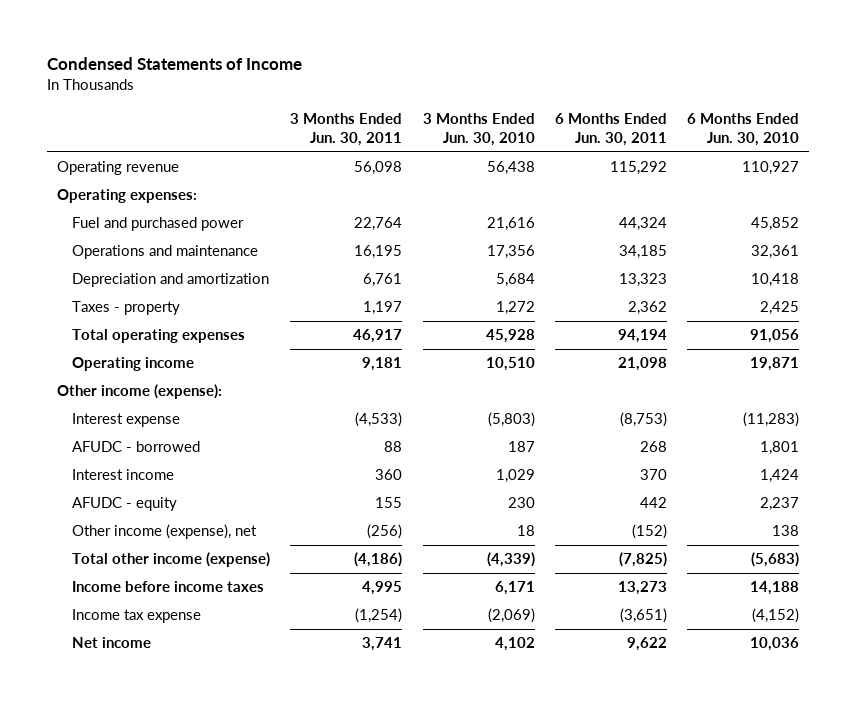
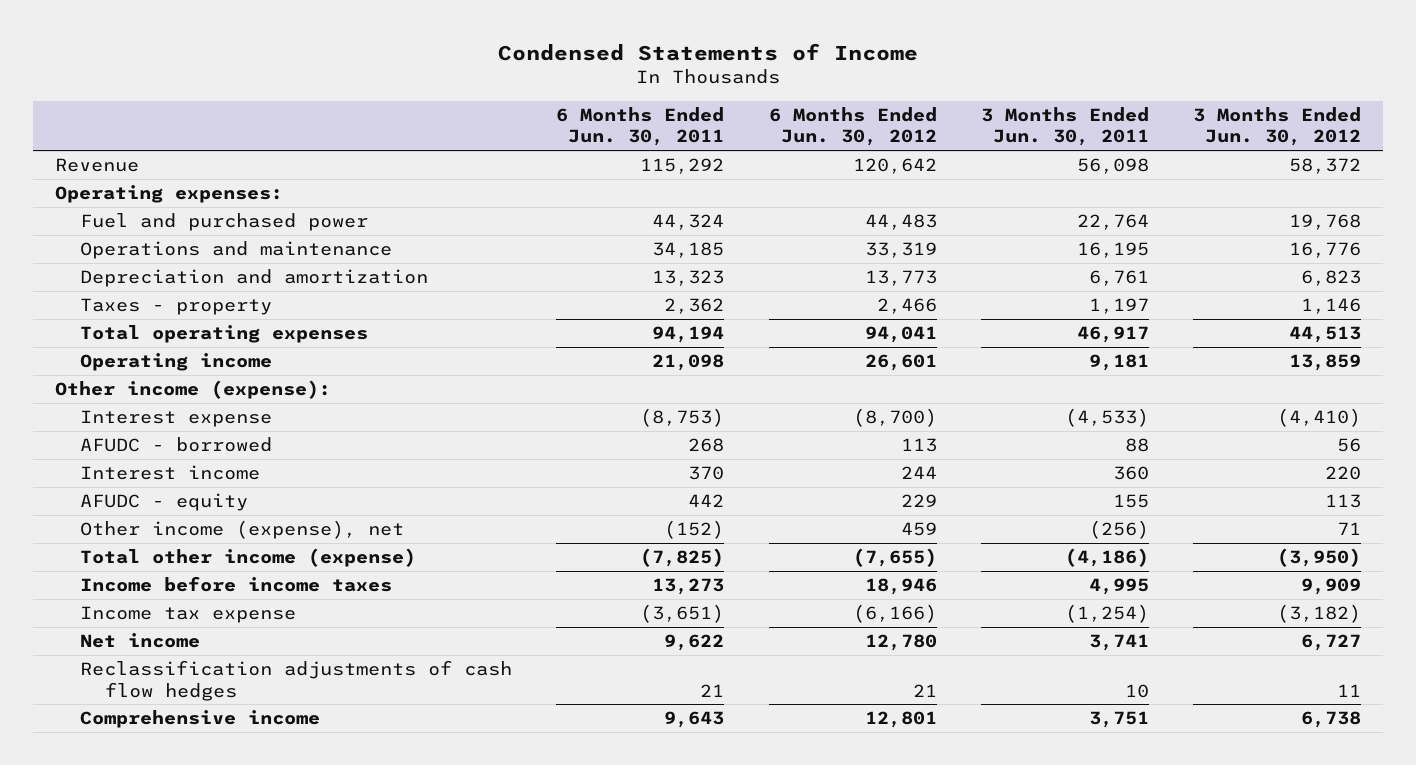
[422,113,535,146] 3 Months Ended Jun. 30, 2010 -> none
[687,113,800,146] 6 Months Ended Jun. 30, 2010 -> none
none -> [768,106,937,147] 6 Months Ended Jun. 30, 2012
none -> [1193,106,1362,147] 3 Months Ended Jun. 30, 2012
[57,161,180,176] Operating revenue -> [55,157,140,172] Revenue
none -> [80,659,513,701] Reclassification adjustments of cash flow hedges
none -> [80,709,321,728] Comprehensive income

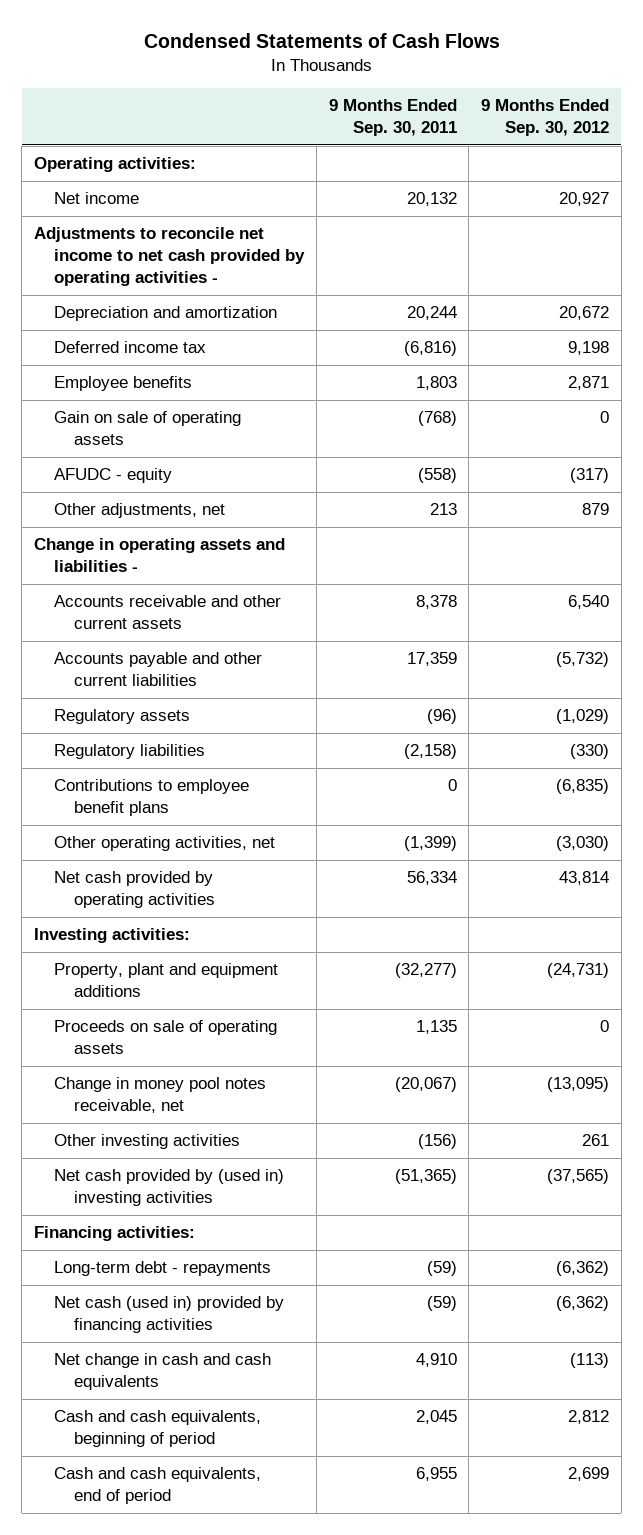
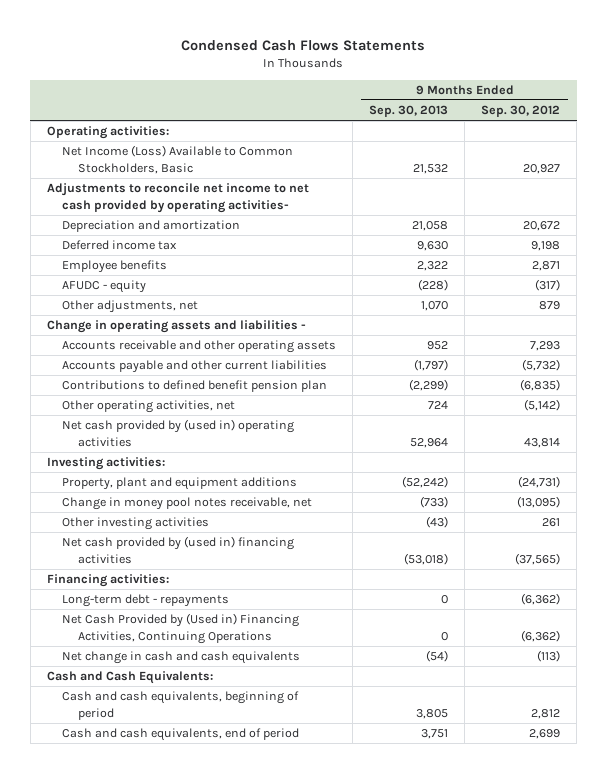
[143,33,500,49] Condensed Statements of Cash Flows -> [181,39,426,51] Condensed Cash Flows Statements
[328,99,457,137] 9 Months Ended Sep. 30, 2011 -> none
none -> [369,105,449,118] Sep. 30, 2013
[54,192,140,205] Net income -> [62,145,294,174] Net Income (Loss) Available to Common Stockholders, Basic
[33,227,306,287] Adjustments to reconcile net income to net cash provided by operating activities - -> [46,183,309,213] Adjustments to reconcile net income to net cash provided by operating activities-
[54,411,242,446] Gain on sale of operating assets -> none
[54,595,282,630] Accounts receivable and other current assets -> [62,340,337,354] Accounts receivable and other operating assets
[568,595,610,610] 6,540 -> [530,341,561,352] 7,293
[54,709,191,725] Regulatory assets -> none
[54,744,206,760] Regulatory liabilities -> none
[54,779,250,817] Contributions to employee benefit plans -> [62,380,328,393] Contributions to defined benefit pension plan
[556,836,610,852] (3,030) -> [524,399,561,412] (5,142)
[54,871,216,909] Net cash provided by operating activities -> [62,419,295,447] Net cash provided by (used in) operating activities
[54,1020,278,1055] Proceeds on sale of operating assets -> none
[54,1169,285,1207] Net cash provided by (used in) investing activities -> [62,536,295,564] Net cash provided by (used in) financing activities
[54,1296,285,1334] Net cash (used in) provided by financing activities -> [62,613,300,644] Net Cash Provided by (Used in) Financing Activities, Continuing Operations
none -> [46,671,213,685] Cash and Cash Equivalents:

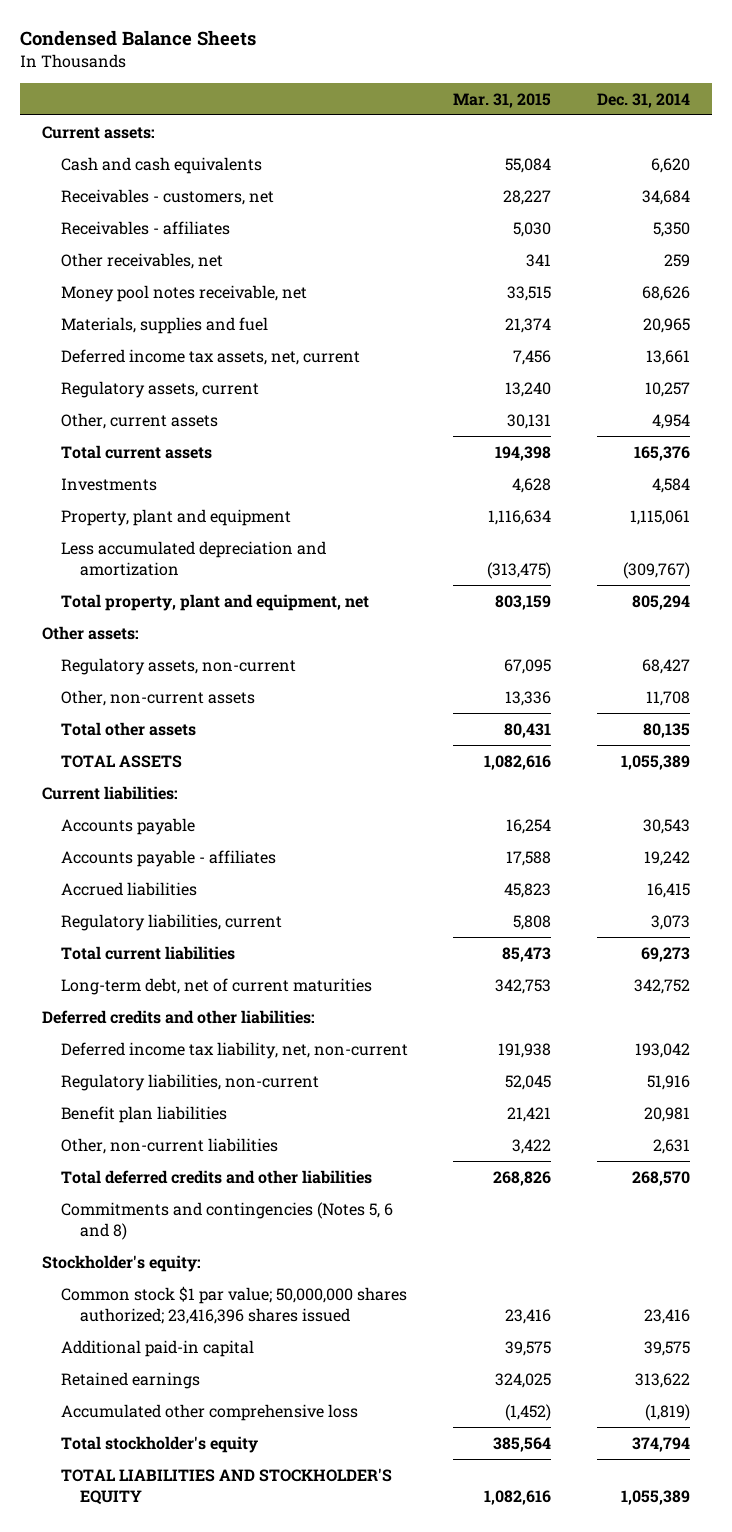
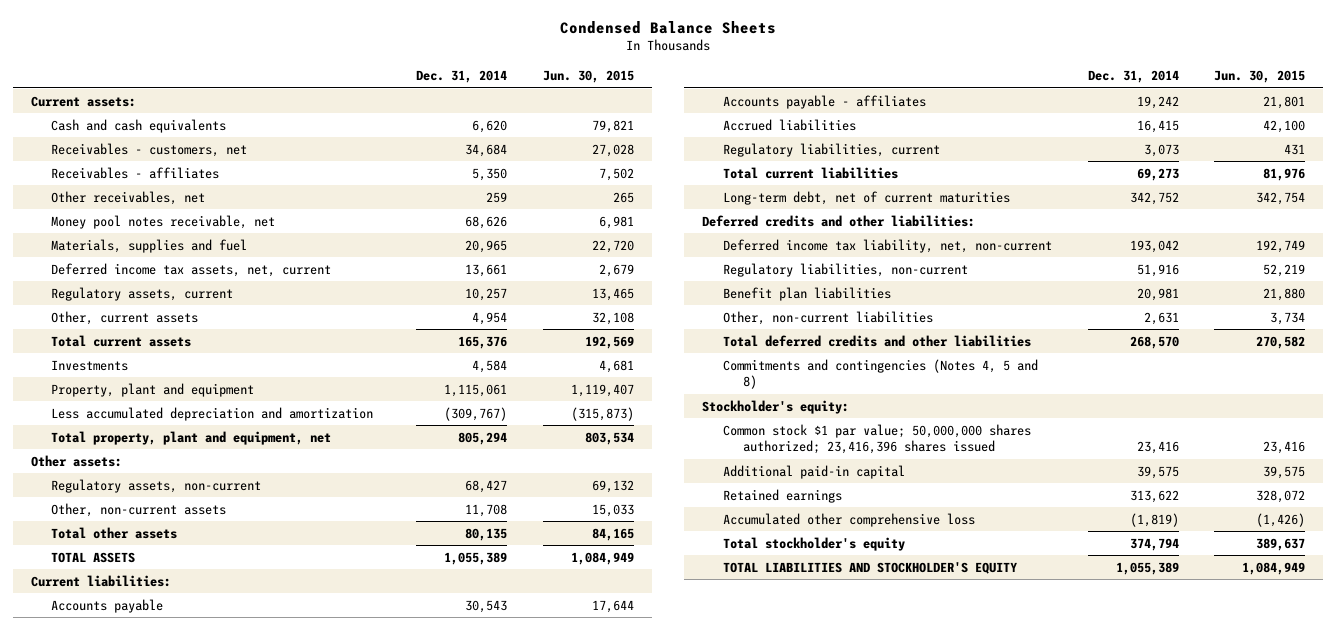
[453,92,552,108] Mar. 31, 2015 -> none
none -> [542,70,634,84] Jun. 30, 2015
[61,1201,394,1240] Commitments and contingencies (Notes 5, 6 and 8) -> [722,358,1038,390] Commitments and contingencies (Notes 4, 5 and 8)

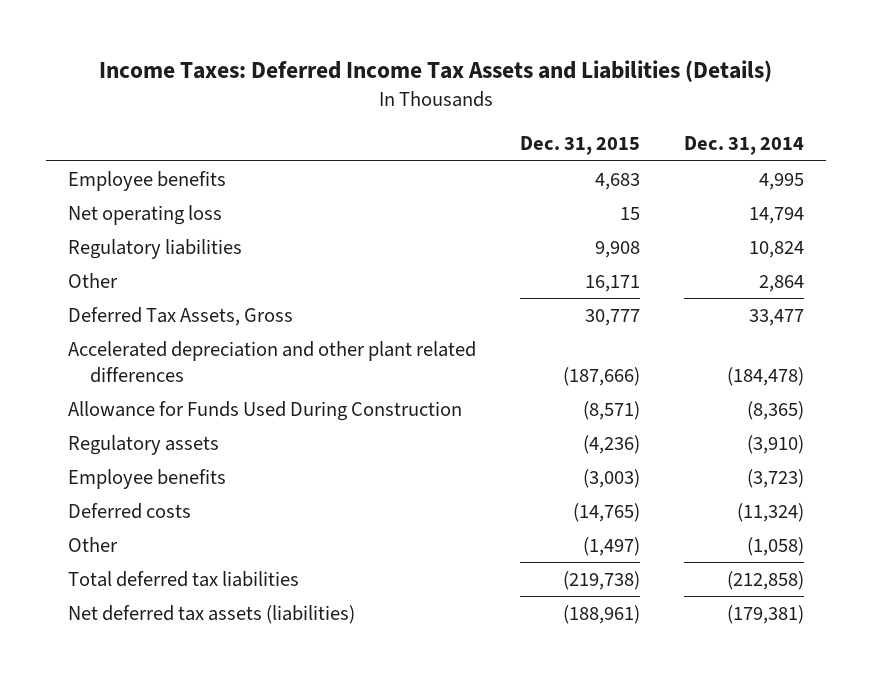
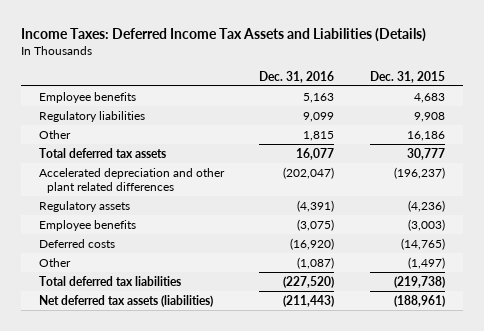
[683,136,804,156] Dec. 31, 2014 -> none
none -> [259,71,335,84] Dec. 31, 2016
[68,204,223,225] Net operating loss -> none
[68,400,463,421] Allowance for Funds Used During Construction -> none
[585,274,641,292] 16,171 -> [407,130,446,141] 16,186
[68,306,294,326] Deferred Tax Assets, Gross -> [38,147,166,158] Total deferred tax assets
[563,367,641,387] (187,666) -> [394,166,446,179] (196,237)

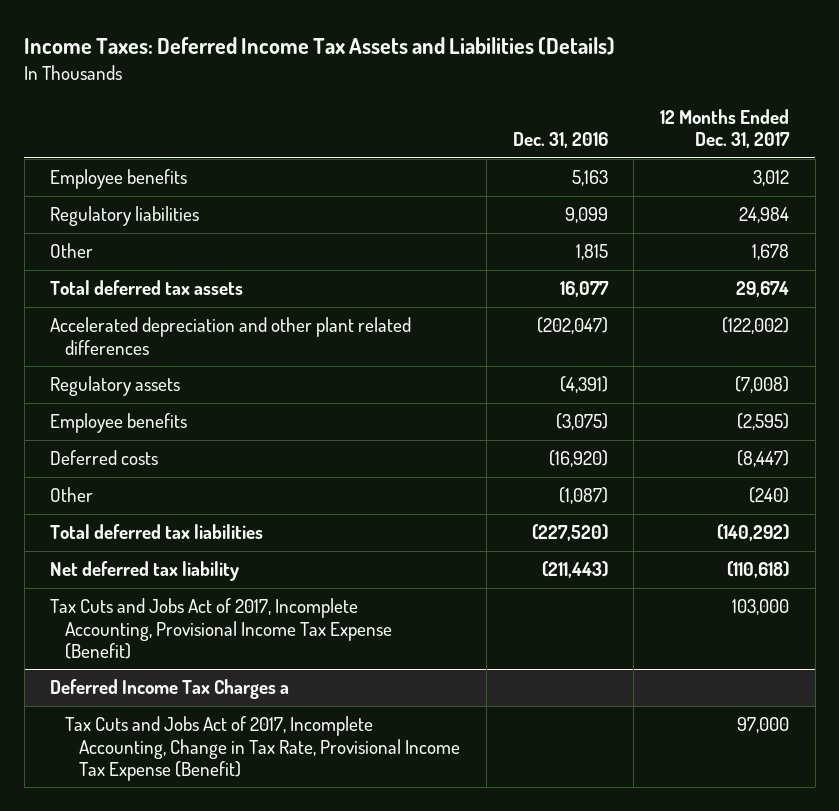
[370,71,446,84] Dec. 31, 2015 -> none
none -> [660,109,791,149] 12 Months Ended Dec. 31, 2017
[38,294,213,307] Net deferred tax assets (liabilities) -> [50,561,240,582] Net deferred tax liability
none -> [50,598,392,659] Tax Cuts and Jobs Act of 2017, Incomplete Accounting, Provisional Income Tax Expense (Benefit)
none -> [50,679,290,700] Deferred Income Tax Charges a
none -> [64,716,461,781] Tax Cuts and Jobs Act of 2017, Incomplete Accounting, Change in Tax Rate, Provisional Income Tax Expense (Benefit)

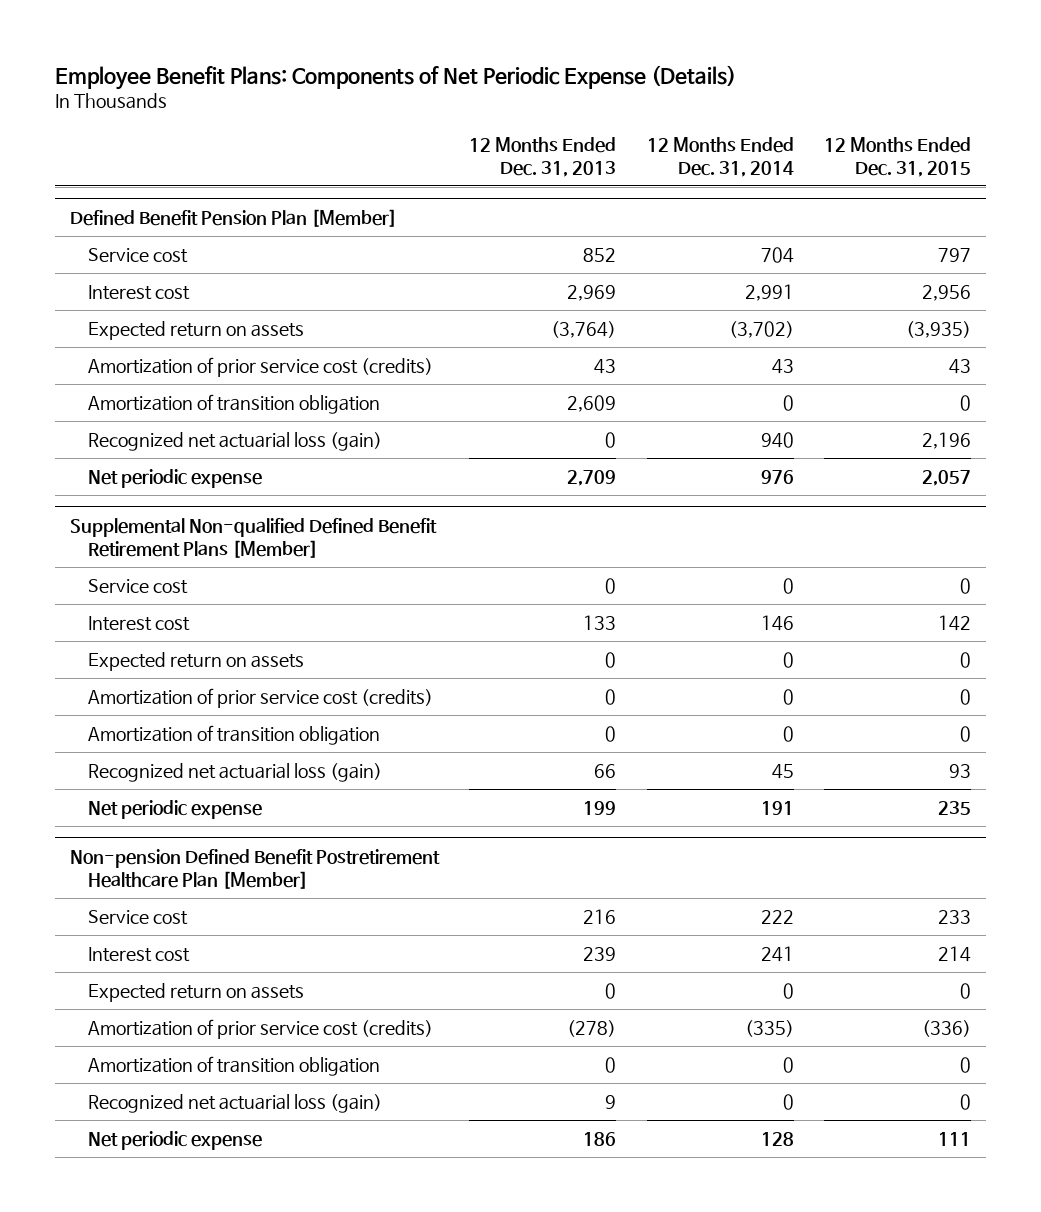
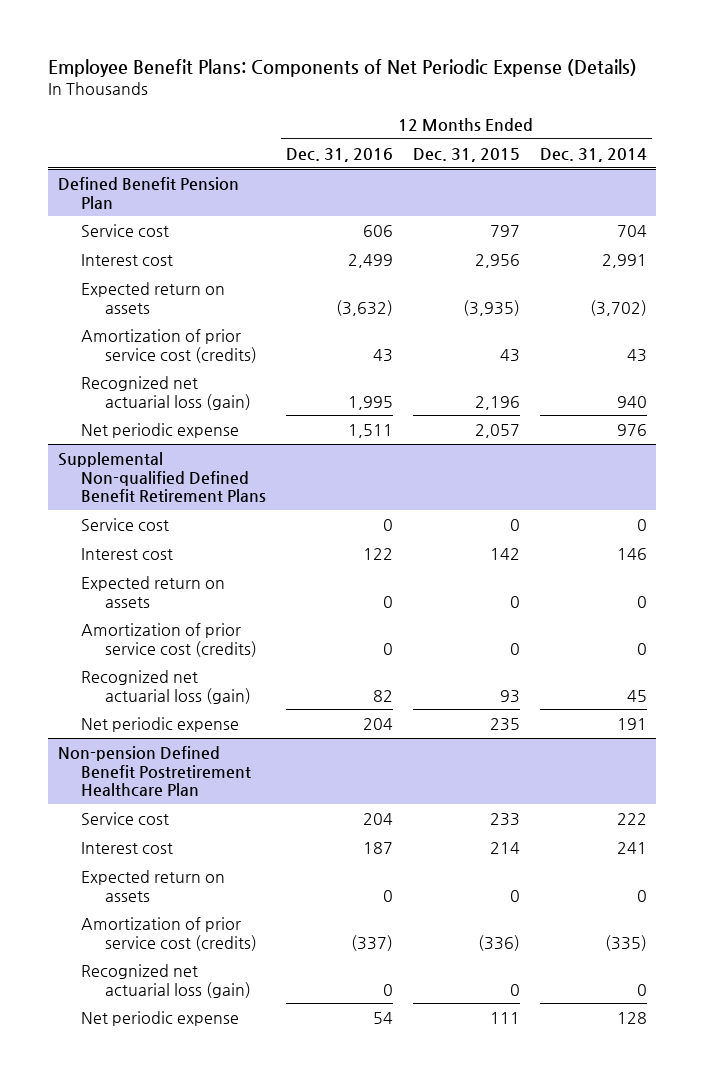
[469,136,617,177] 12 Months Ended Dec. 31, 2013 -> none
none -> [286,147,394,162] Dec. 31, 2016
[69,208,397,227] Defined Benefit Pension Plan [Member] -> [58,176,240,209] Defined Benefit Pension Plan
[87,394,380,415] Amortization of transition obligation -> none
[69,517,437,558] Supplemental Non-qualified Defined Benefit Retirement Plans [Member] -> [58,451,267,503] Supplemental Non-qualified Defined Benefit Retirement Plans
[87,725,380,746] Amortization of transition obligation -> none
[69,848,440,889] Non-pension Defined Benefit Postretirement Healthcare Plan [Member] -> [58,745,252,798] Non-pension Defined Benefit Postretirement Healthcare Plan
[87,1056,380,1077] Amortization of transition obligation -> none

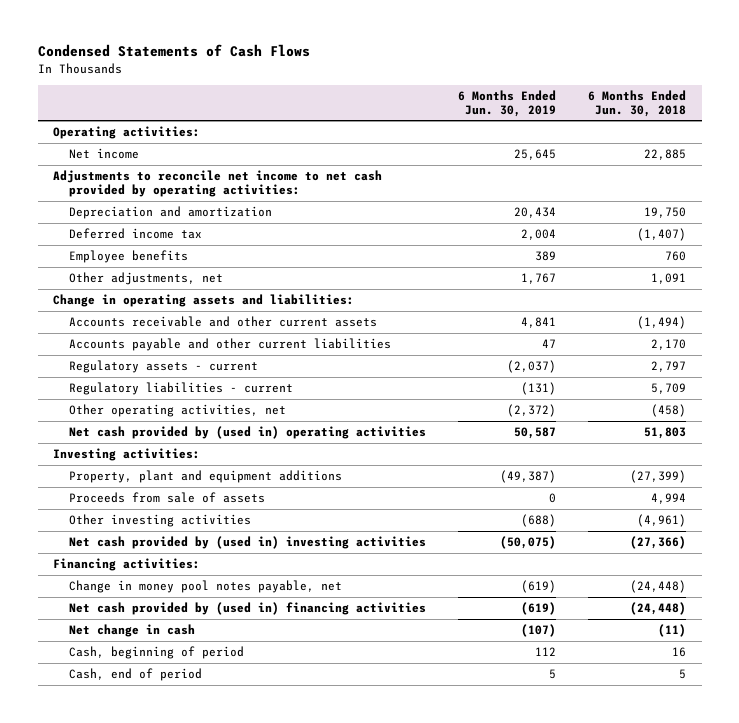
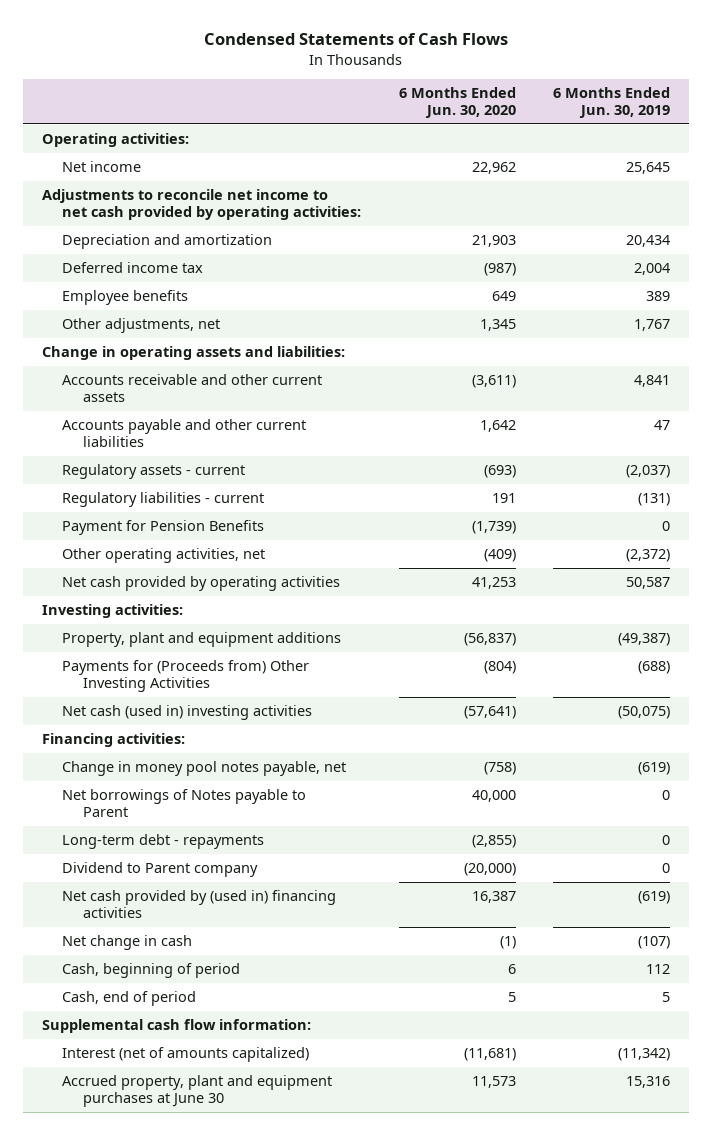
[587,89,686,117] 6 Months Ended Jun. 30, 2018 -> none
none -> [398,87,516,119] 6 Months Ended Jun. 30, 2020
none -> [62,520,265,536] Payment for Pension Benefits
[69,426,427,440] Net cash provided by (used in) operating activities -> [62,576,341,592] Net cash provided by operating activities
[69,492,266,504] Proceeds from sale of assets -> none
[69,514,252,528] Other investing activities -> [62,660,310,692] Payments for (Proceeds from) Other Investing Activities
[69,536,427,550] Net cash provided by (used in) investing activities -> [62,705,313,721] Net cash (used in) investing activities
none -> [62,789,307,817] Net borrowings of Notes payable to Parent
none -> [62,834,265,850] Long-term debt - repayments
none -> [62,862,259,878] Dividend to Parent company
none -> [41,1019,311,1034] Supplemental cash flow information:
none -> [62,1047,310,1063] Interest (net of amounts capitalized)
none -> [62,1075,333,1107] Accrued property, plant and equipment purchases at June 30

